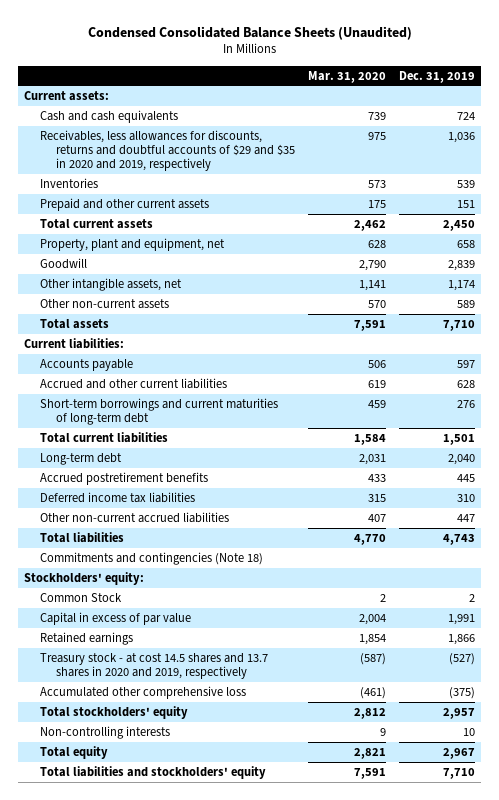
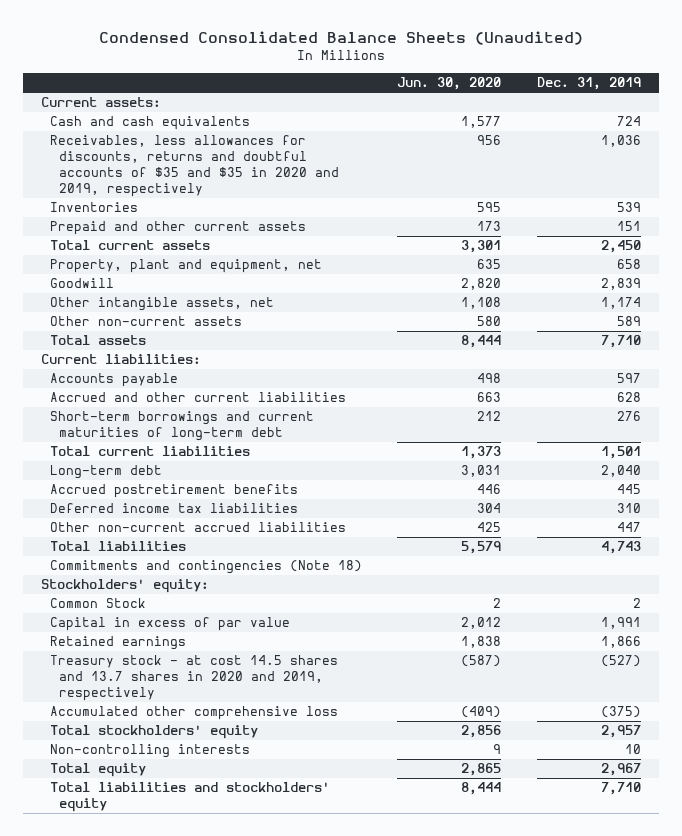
[307,70,386,83] Mar. 31, 2020 -> none
none -> [397,77,502,91] Jun. 30, 2020
[40,129,296,172] Receivables, less allowances for discounts, returns and doubtful accounts of $29 and $35 in 2020 and 2019, respectively -> [49,135,339,198] Receivables, less allowances for discounts, returns and doubtful accounts of $35 and $35 in 2020 and 2019, respectively

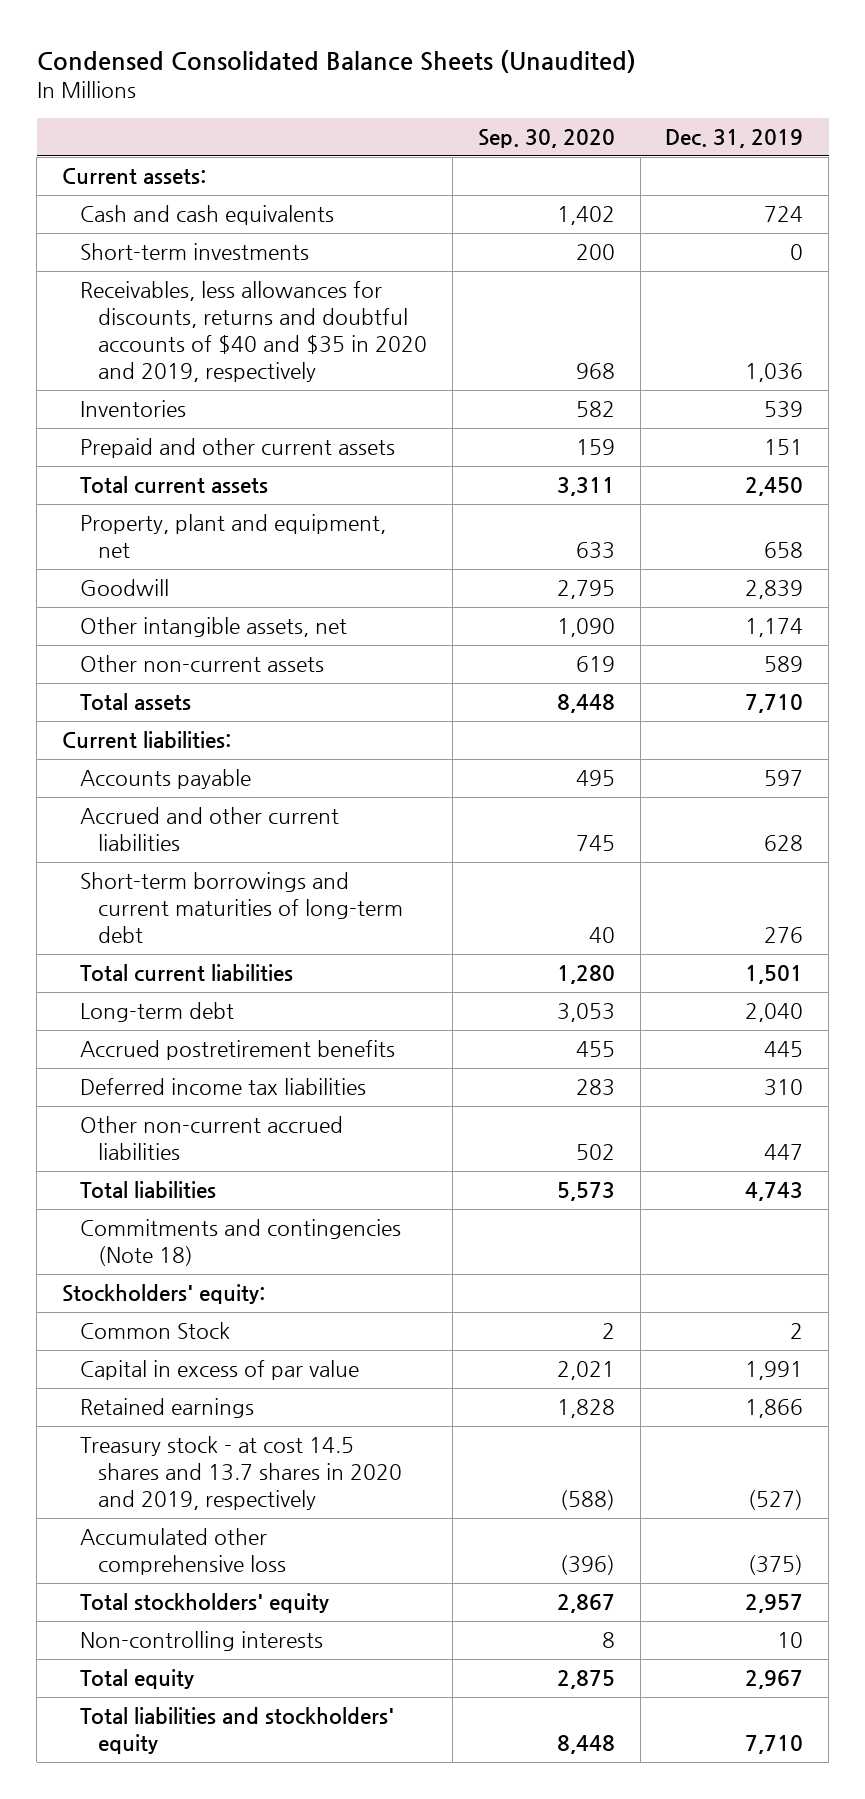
[397,77,502,91] Jun. 30, 2020 -> none
none -> [477,129,615,149] Sep. 30, 2020
none -> [80,243,310,261] Short-term investments
[49,135,339,198] Receivables, less allowances for discounts, returns and doubtful accounts of $35 and $35 in 2020 and 2019, respectively -> [80,281,428,383] Receivables, less allowances for discounts, returns and doubtful accounts of $40 and $35 in 2020 and 2019, respectively

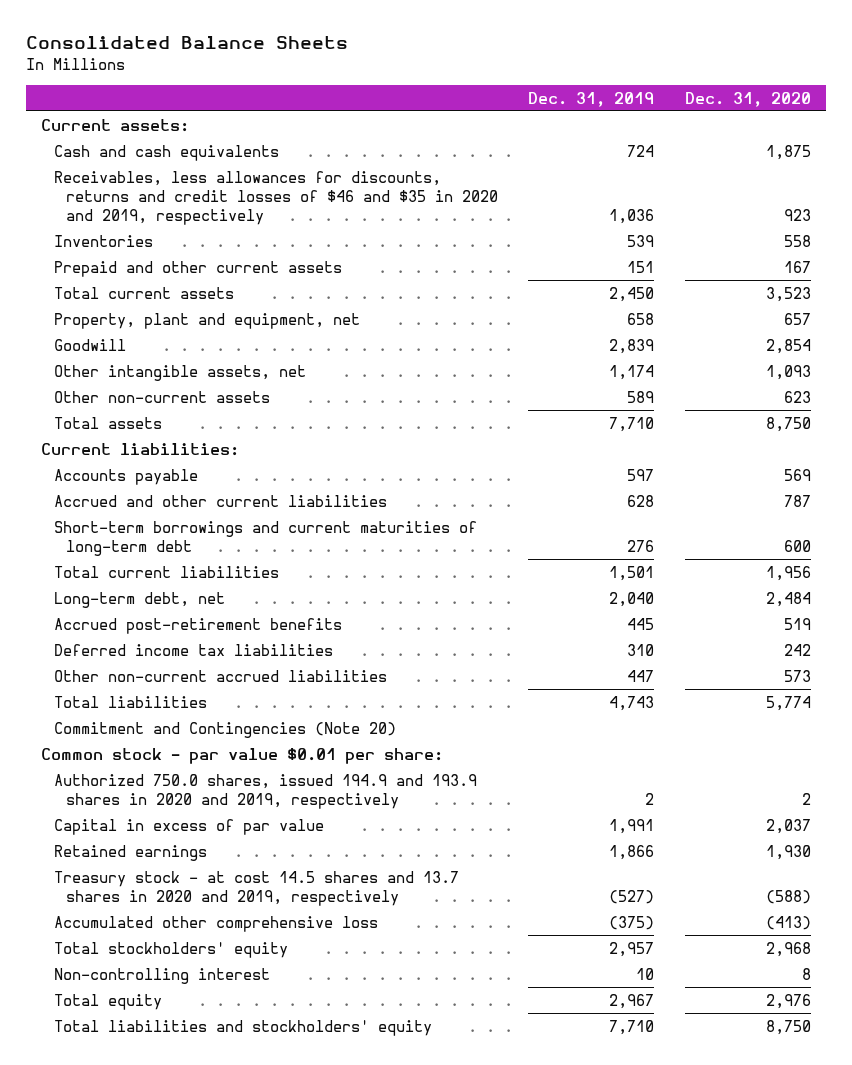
[36,50,636,74] Condensed Consolidated Balance Sheets (Unaudited) -> [25,36,348,50] Consolidated Balance Sheets
[477,129,615,149] Sep. 30, 2020 -> none
none -> [684,91,811,107] Dec. 31, 2020
[80,243,310,261] Short-term investments -> none
[80,281,428,383] Receivables, less allowances for discounts, returns and doubtful accounts of $40 and $35 in 2020 and 2019, respectively -> [53,170,498,225] Receivables, less allowances for discounts, returns and credit losses of $46 and $35 in 2020 and 2019, respectively
[80,1002,235,1023] Long-term debt -> [53,591,225,608] Long-term debt, net
[80,1040,396,1061] Accrued postretirement benefits -> [53,617,342,634] Accrued post-retirement benefits
[61,1284,265,1305] Stockholders' equity: -> none
[80,1219,402,1267] Commitments and contingencies (Note 18) -> [53,721,396,738] Commitment and Contingencies (Note 20)
none -> [41,747,444,764] Common stock - par value $0.01 per share:
[80,1322,231,1340] Common Stock -> [53,773,477,809] Authorized 750.0 shares, issued 194.9 and 193.9 shares in 2020 and 2019, respectively
[80,1631,324,1652] Non-controlling interests -> [53,967,270,984] Non-controlling interest

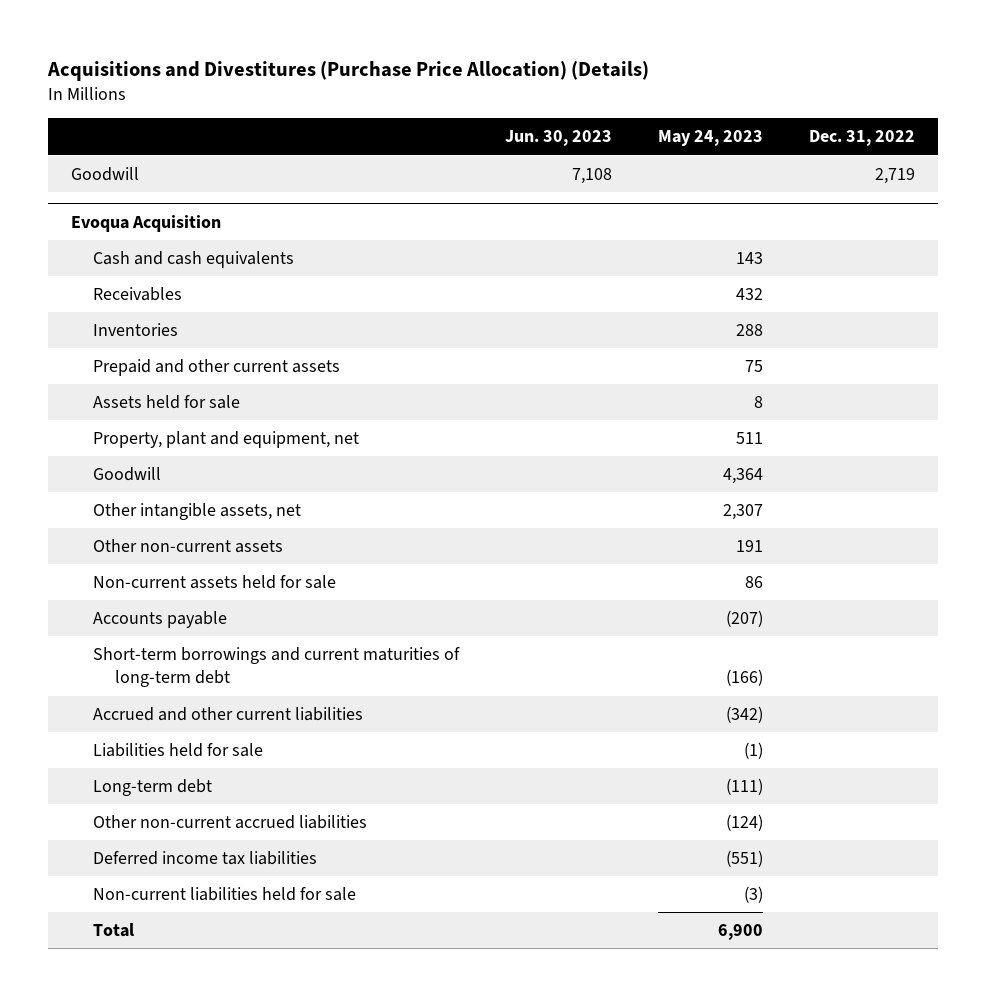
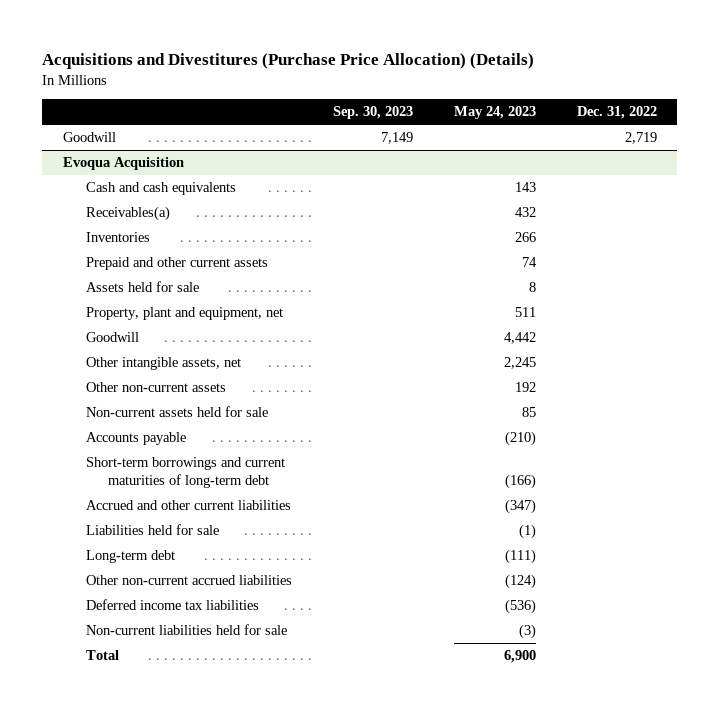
[505,130,613,147] Jun. 30, 2023 -> none
none -> [332,106,413,120] Sep. 30, 2023
[93,287,183,302] Receivables -> [85,206,170,222] Receivables(a)
[736,324,764,337] 288 -> [514,232,536,243] 266
[745,360,764,373] 75 -> [521,257,537,268] 74
[723,468,764,485] 4,364 -> [503,332,536,345] 4,442
[723,504,764,521] 2,307 -> [503,357,536,370] 2,245
[736,540,764,553] 191 -> [514,382,536,393] 192
[745,576,764,589] 86 -> [521,407,536,418] 85
[726,610,764,628] (207) -> [504,431,536,447] (210)
[726,706,764,724] (342) -> [504,499,536,515] (347)
[726,850,764,868] (551) -> [504,599,536,615] (536)

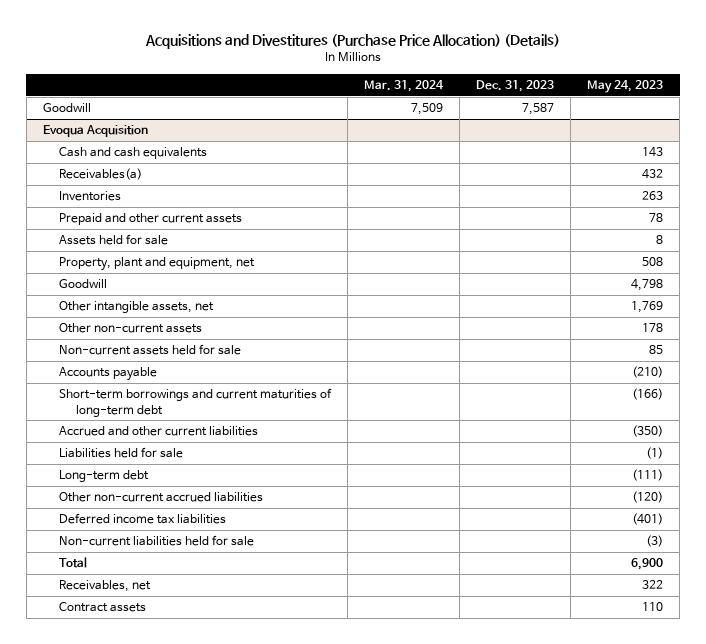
[332,106,413,120] Sep. 30, 2023 -> none
[576,106,657,120] Dec. 31, 2022 -> none
none -> [364,79,445,92] Mar. 31, 2024
none -> [476,79,555,92] Dec. 31, 2023
[514,232,536,243] 266 -> [642,191,664,201] 263
[521,257,537,268] 74 -> [649,213,664,223] 78
[514,307,536,318] 511 -> [642,257,664,267] 508
[503,332,536,345] 4,442 -> [631,279,664,292] 4,798
[503,357,536,370] 2,245 -> [631,301,664,314] 1,769
[514,382,536,393] 192 -> [642,323,664,333] 178
[504,499,536,515] (347) -> [632,425,664,438] (350)
[504,574,536,590] (124) -> [632,491,664,504] (120)
[504,599,536,615] (536) -> [632,513,664,526] (401)
none -> [59,580,152,593] Receivables, net
none -> [59,602,147,613] Contract assets

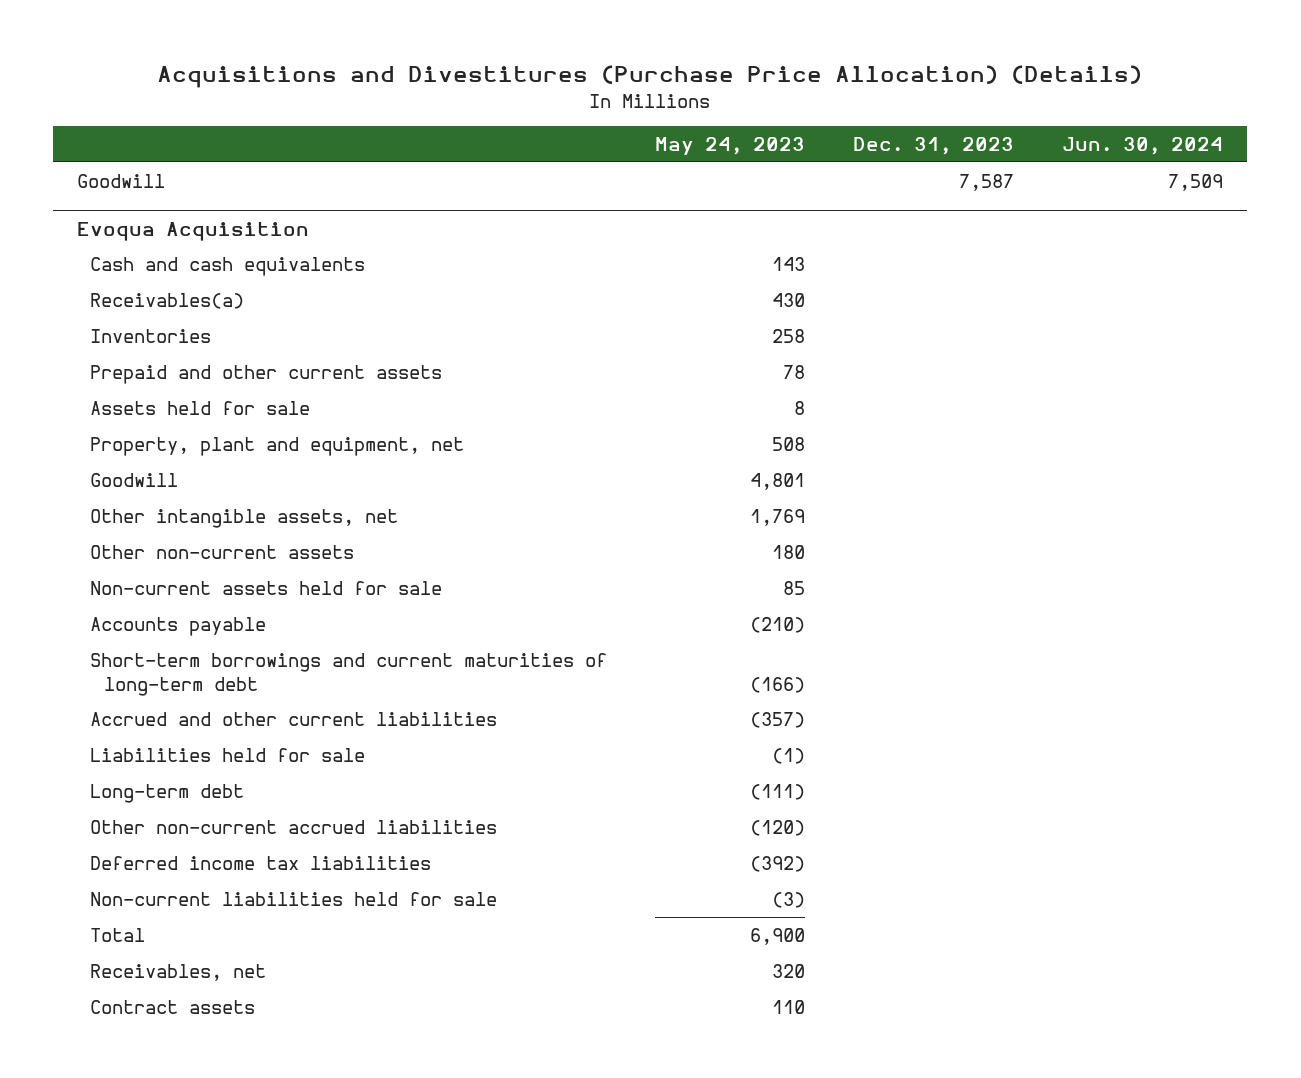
[364,79,445,92] Mar. 31, 2024 -> none
none -> [1062,137,1224,156] Jun. 30, 2024
[642,169,664,180] 432 -> [772,292,806,307] 430
[642,191,664,201] 263 -> [772,328,806,343] 258
[631,279,664,292] 4,798 -> [750,472,806,490] 4,801
[642,323,664,333] 178 -> [772,544,806,559] 180
[632,425,664,438] (350) -> [750,711,806,728] (357)
[632,513,664,526] (401) -> [750,855,806,872] (392)
[642,580,664,590] 322 -> [772,963,806,978] 320

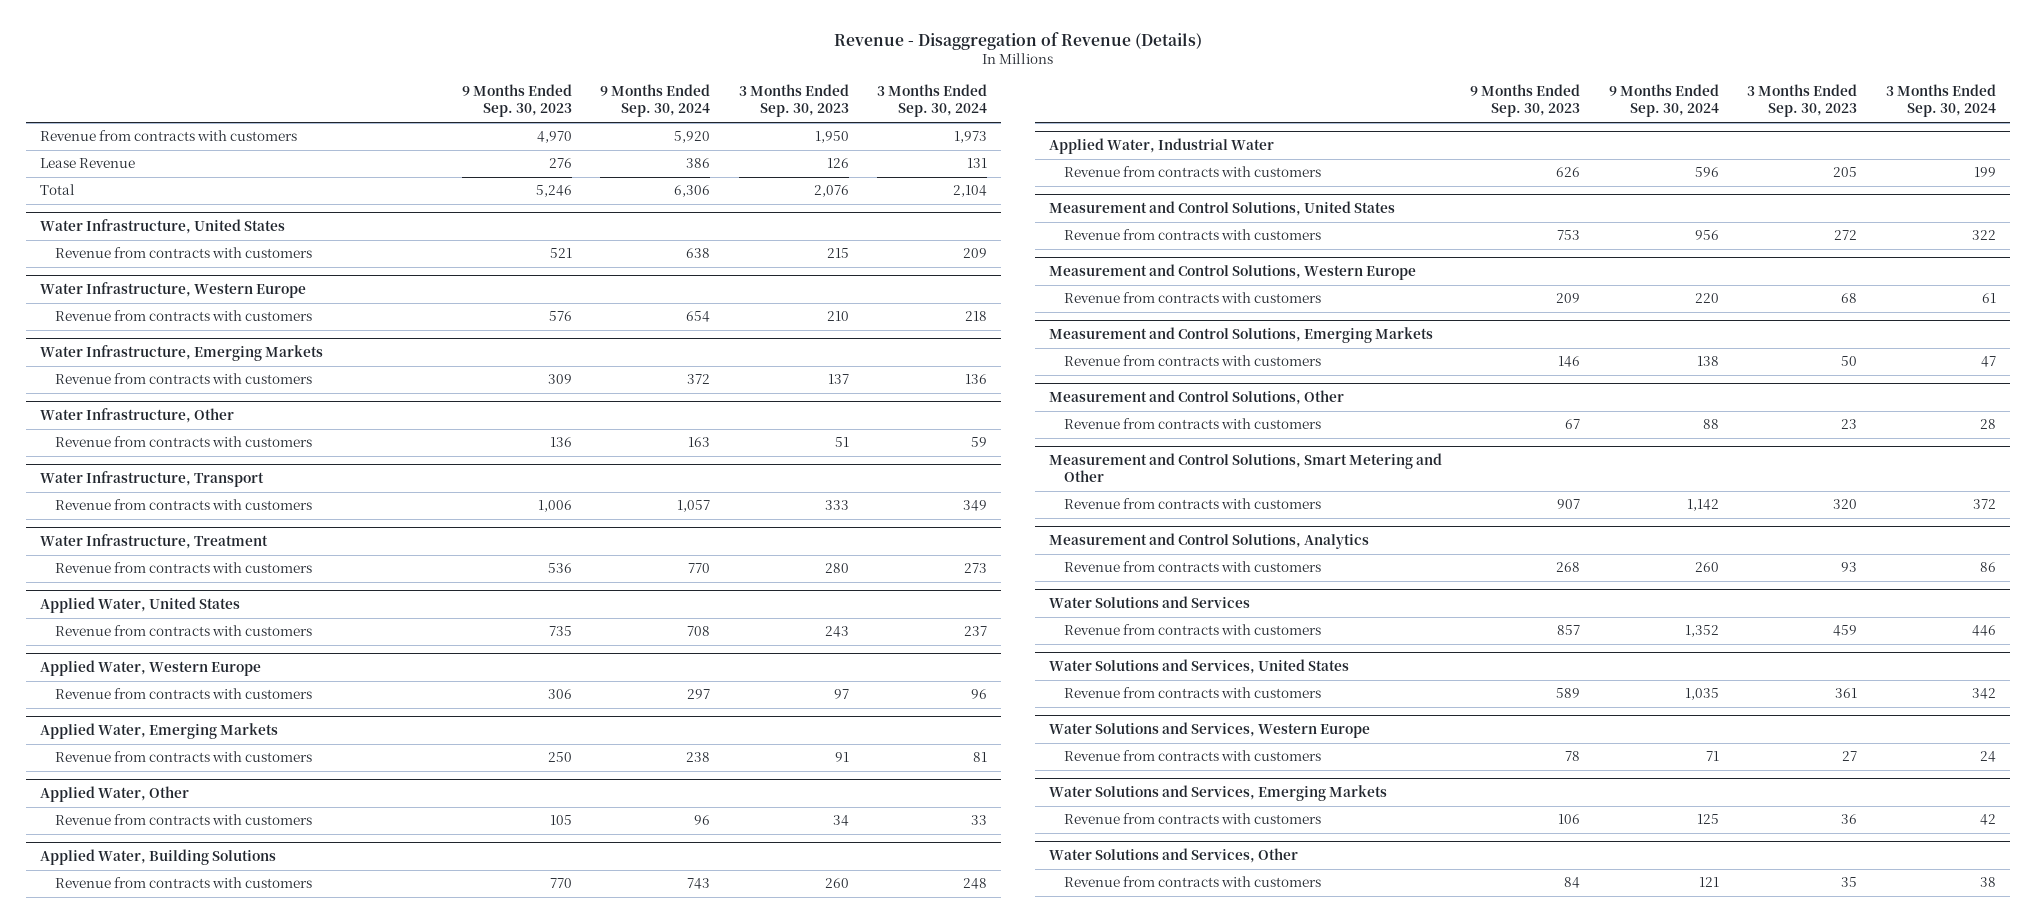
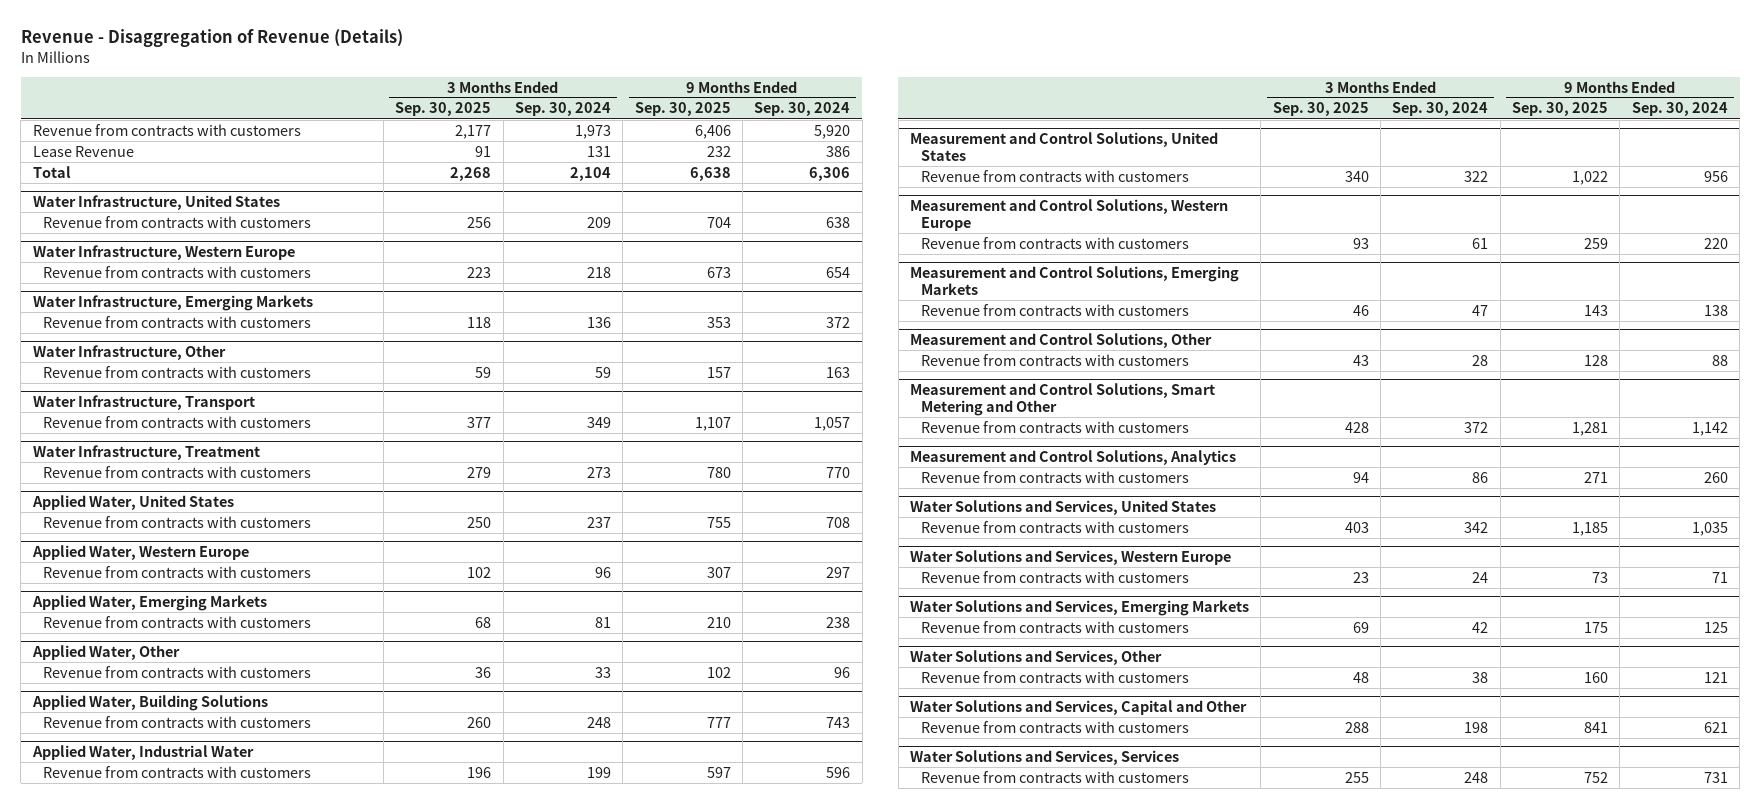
[461,84,572,118] 9 Months Ended Sep. 30, 2023 -> none
[738,84,849,118] 3 Months Ended Sep. 30, 2023 -> none
none -> [395,102,492,117] Sep. 30, 2025
none -> [634,102,731,117] Sep. 30, 2025
[1048,596,1250,609] Water Solutions and Services -> none
[1063,624,1321,636] Revenue from contracts with customers -> none
none -> [910,700,1248,716] Water Solutions and Services, Capital and Other
none -> [920,720,1189,733] Revenue from contracts with customers
none -> [910,750,1180,766] Water Solutions and Services, Services
none -> [920,770,1189,783] Revenue from contracts with customers

